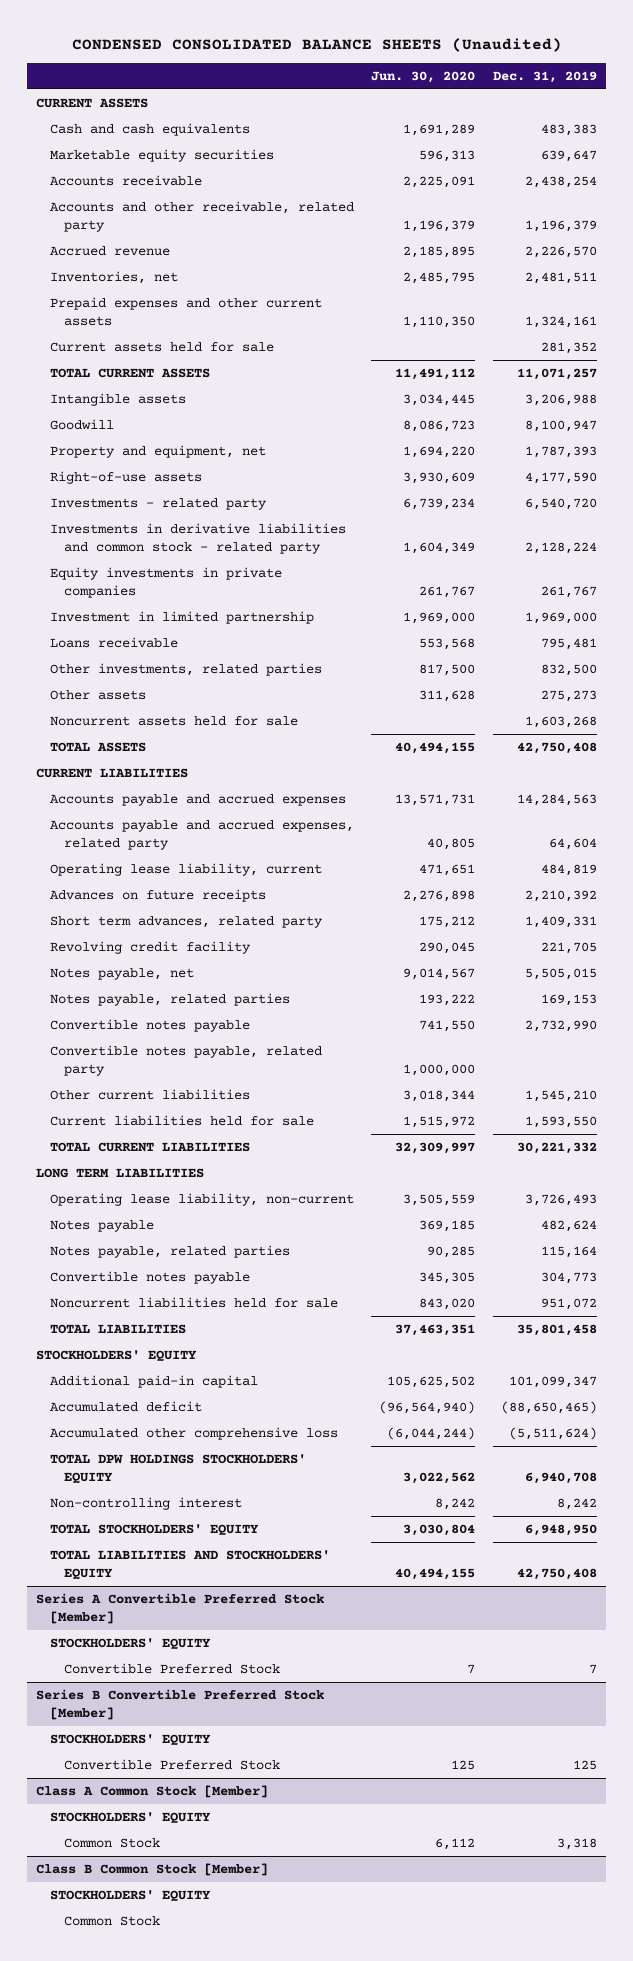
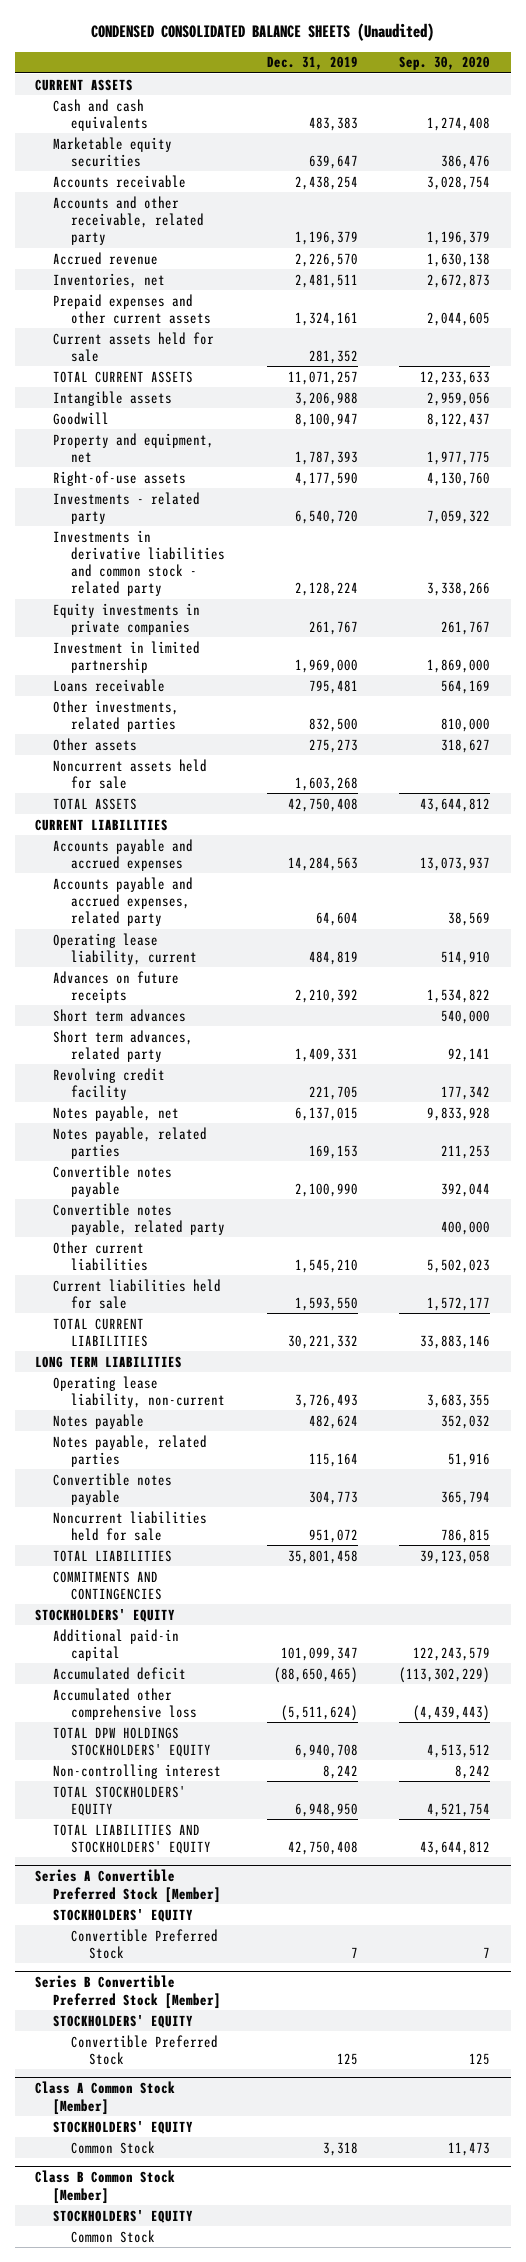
[371,70,476,83] Jun. 30, 2020 -> none
none -> [399,56,491,71] Sep. 30, 2020
none -> [53,1008,187,1022] Short term advances
[525,967,598,980] 5,505,015 -> [294,1106,358,1121] 6,137,015
[525,1019,598,1032] 2,732,990 -> [294,1182,358,1197] 2,100,990
none -> [53,1570,163,1600] COMMITMENTS AND CONTINGENCIES

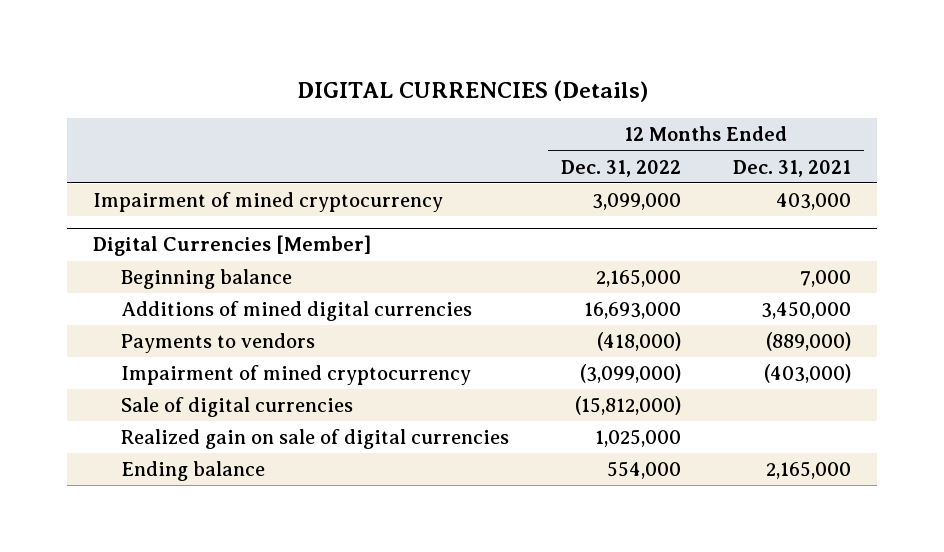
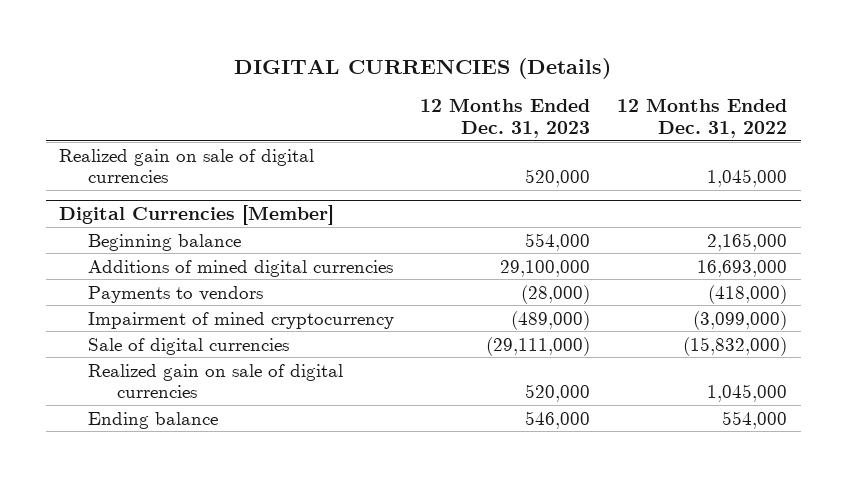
[732,159,851,177] Dec. 31, 2021 -> none
none -> [420,98,591,138] 12 Months Ended Dec. 31, 2023
[92,192,443,213] Impairment of mined cryptocurrency -> none
none -> [58,148,314,184] Realized gain on sale of digital currencies
[574,396,681,416] (15,812,000) -> [683,336,788,356] (15,832,000)
[594,429,681,448] 1,025,000 -> [707,384,788,403] 1,045,000

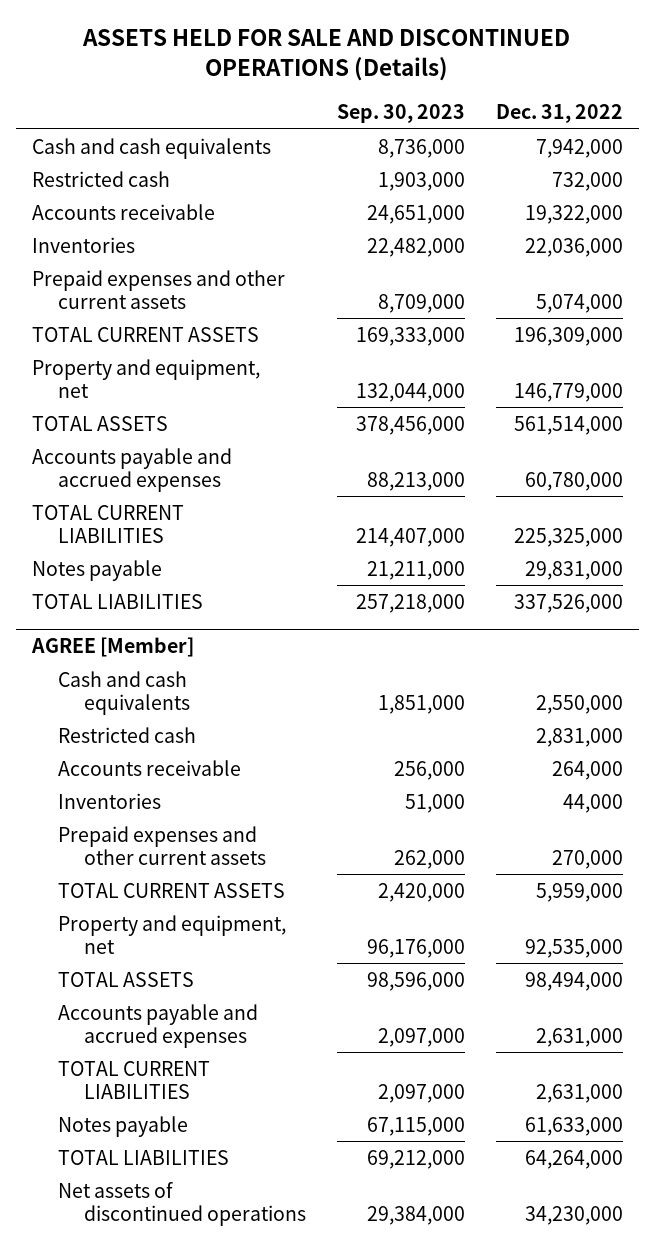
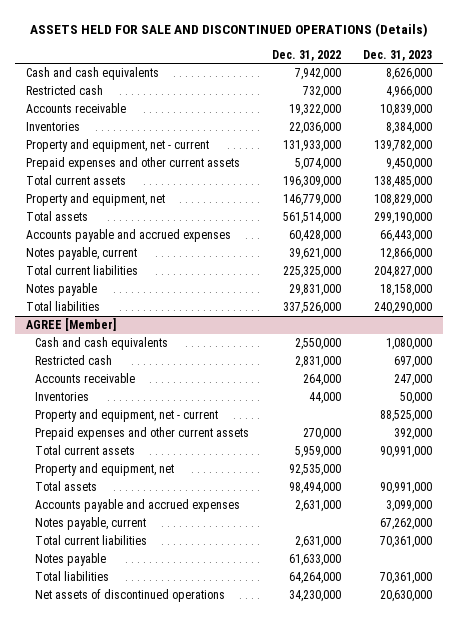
[336,104,465,124] Sep. 30, 2023 -> none
none -> [363,49,433,61] Dec. 31, 2023
none -> [26,139,210,153] Property and equipment, net - current
[31,326,259,342] TOTAL CURRENT ASSETS -> [26,175,127,186] Total current assets
[31,415,168,431] TOTAL ASSETS -> [26,211,89,222] Total assets
[525,471,624,491] 60,780,000 -> [288,230,341,243] 60,428,000
none -> [26,247,138,261] Notes payable, current
[31,504,184,543] TOTAL CURRENT LIABILITIES -> [26,265,139,276] Total current liabilities
[31,593,203,609] TOTAL LIABILITIES -> [26,301,101,312] Total liabilities
none -> [35,409,219,423] Property and equipment, net - current
[57,882,285,898] TOTAL CURRENT ASSETS -> [35,445,136,456] Total current assets
[57,971,194,987] TOTAL ASSETS -> [35,481,98,492] Total assets
none -> [35,517,147,531] Notes payable, current
[57,1060,210,1099] TOTAL CURRENT LIABILITIES -> [35,535,148,546] Total current liabilities
[57,1149,229,1165] TOTAL LIABILITIES -> [35,571,110,582] Total liabilities

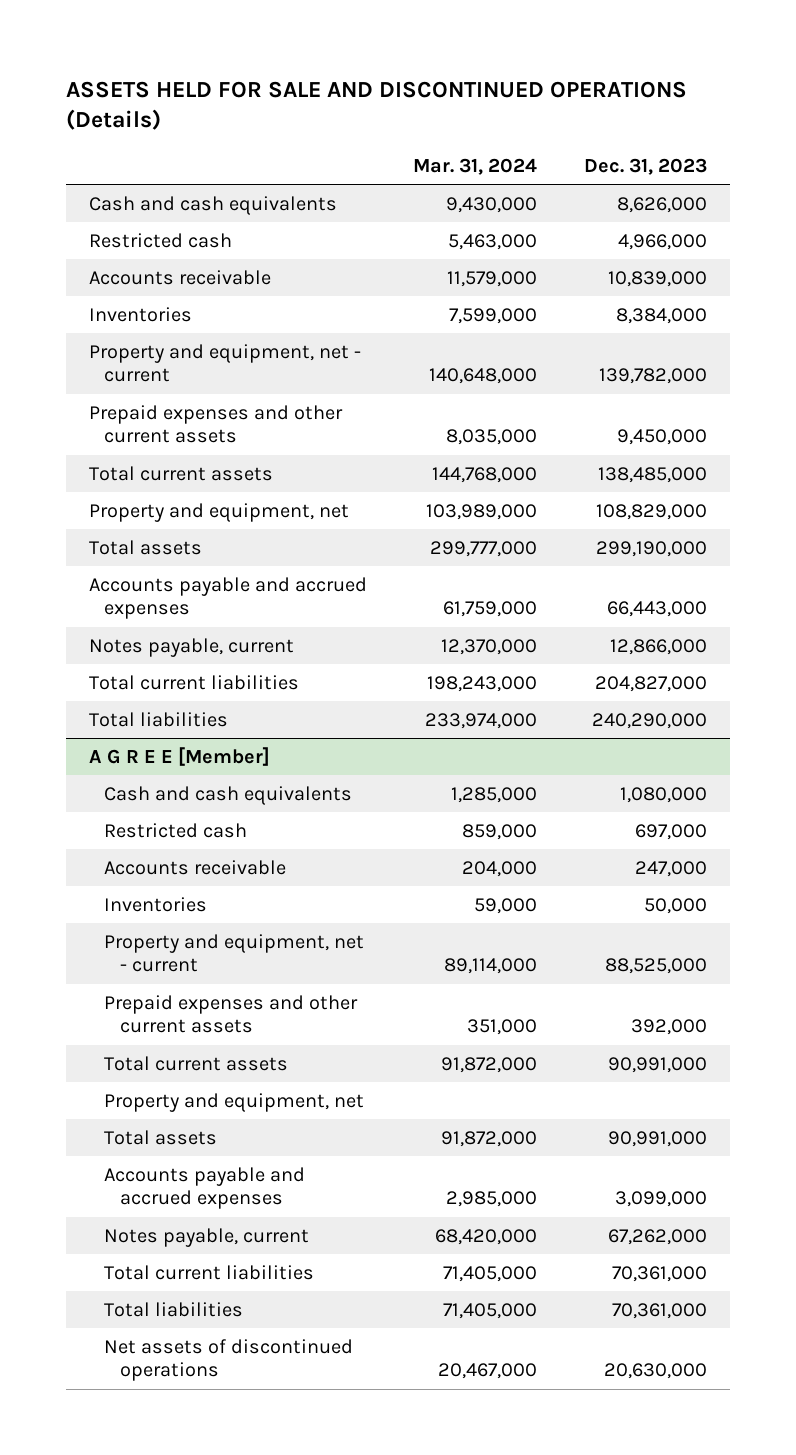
[271,49,341,61] Dec. 31, 2022 -> none
none -> [413,158,538,176] Mar. 31, 2024
[26,283,98,297] Notes payable -> none
[26,318,117,332] AGREE [Member] -> [89,746,271,766] A G R E E [Member]
[35,553,107,567] Notes payable -> none

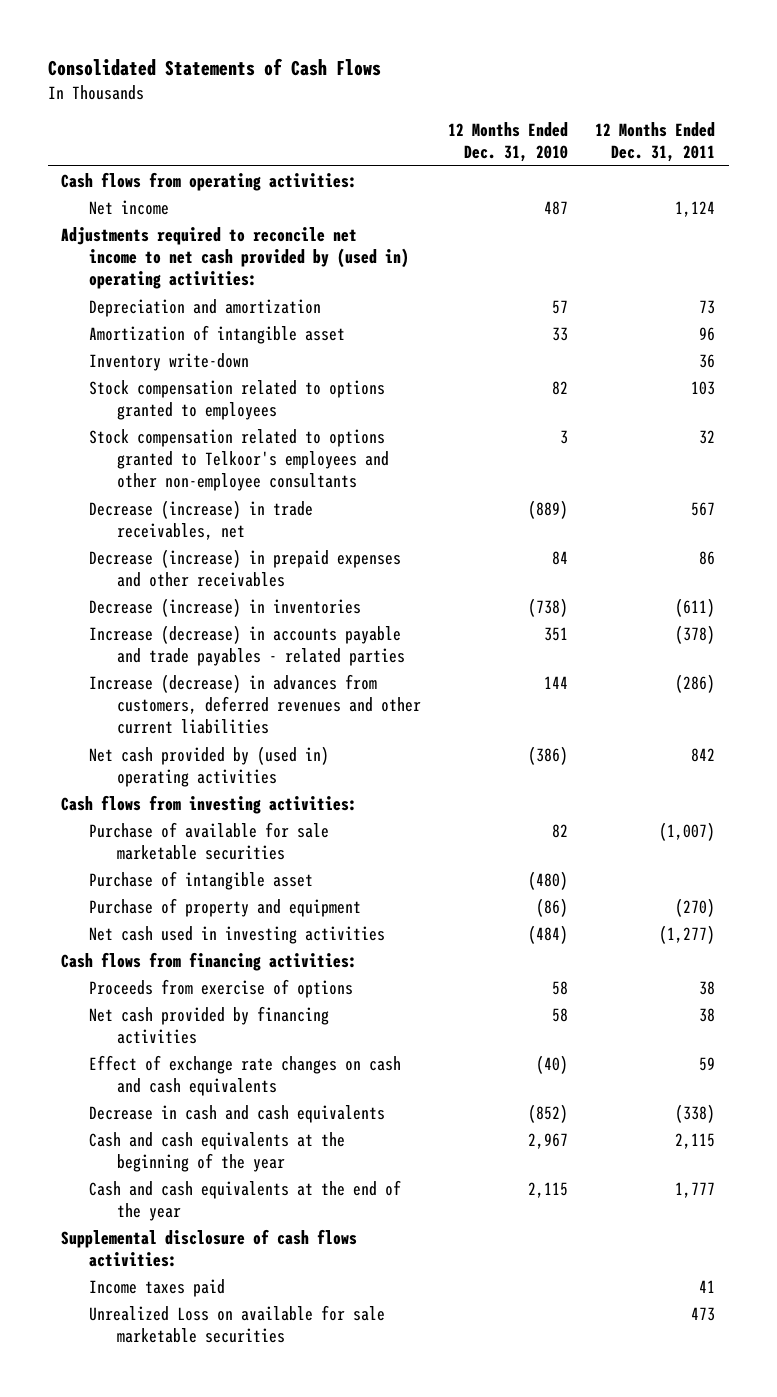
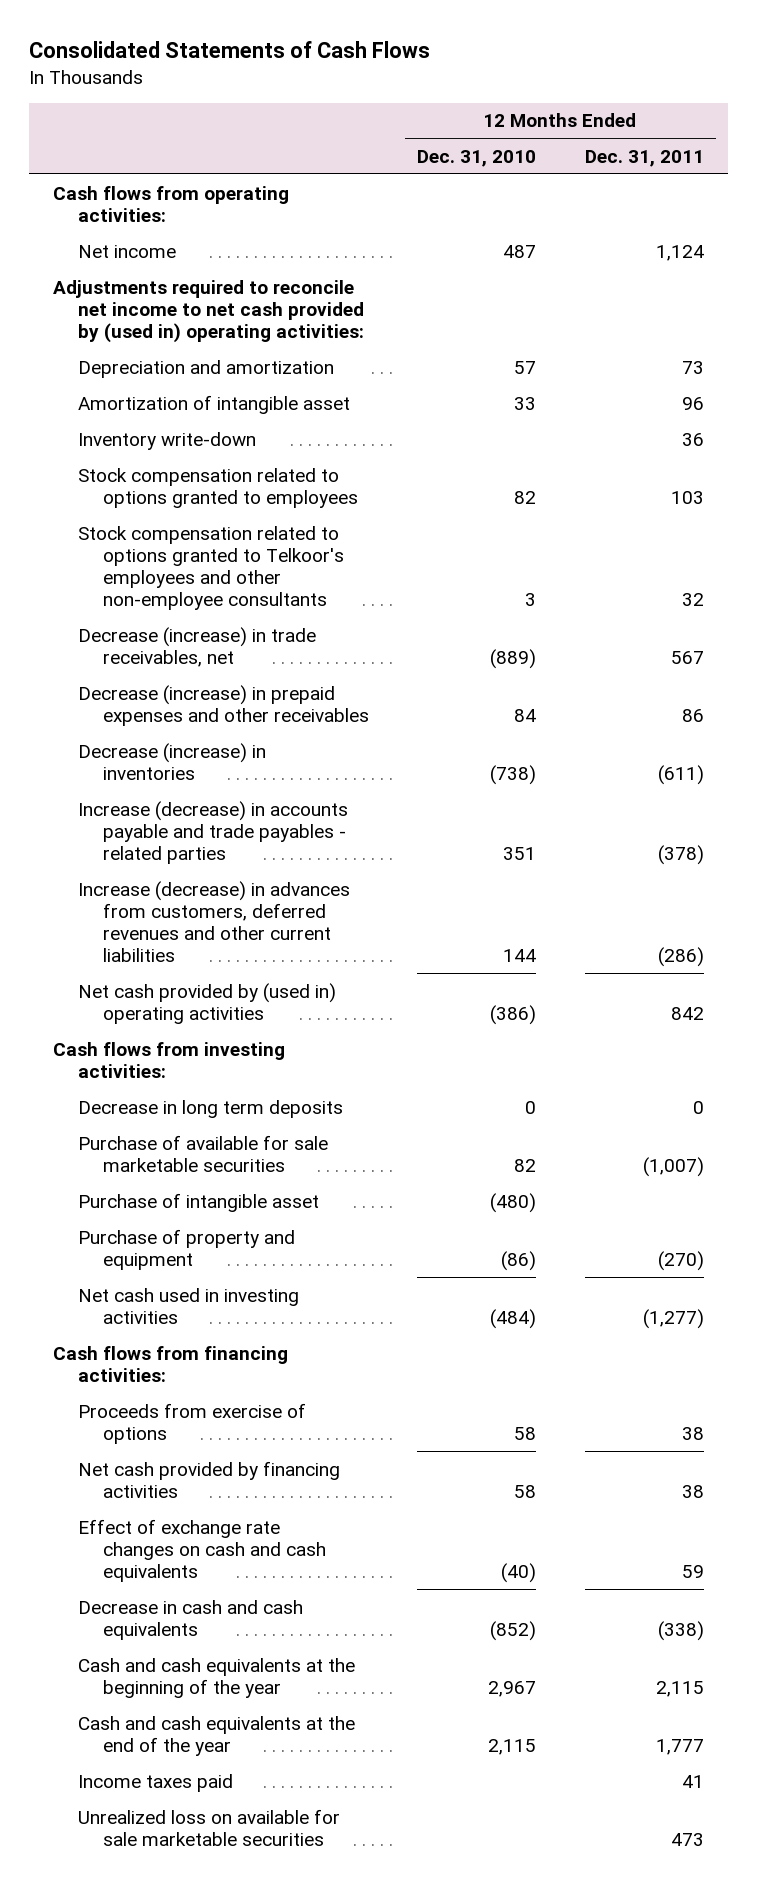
none -> [77,1099,343,1118] Decrease in long term deposits
[61,1228,358,1267] Supplemental disclosure of cash flows activities: -> none
[89,1304,386,1343] Unrealized Loss on available for sale marketable securities -> [77,1808,340,1846] Unrealized loss on available for sale marketable securities

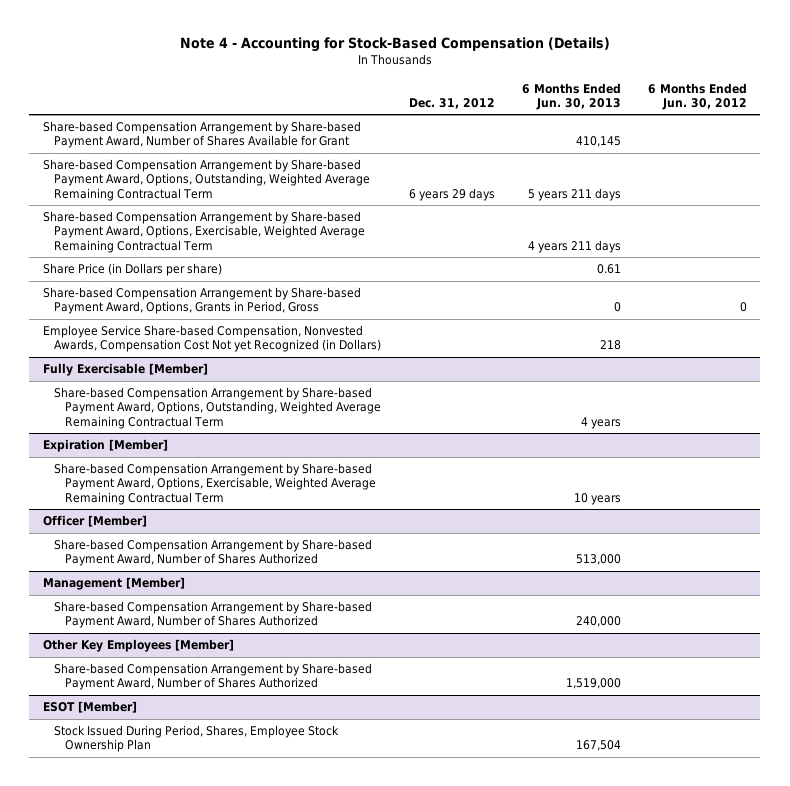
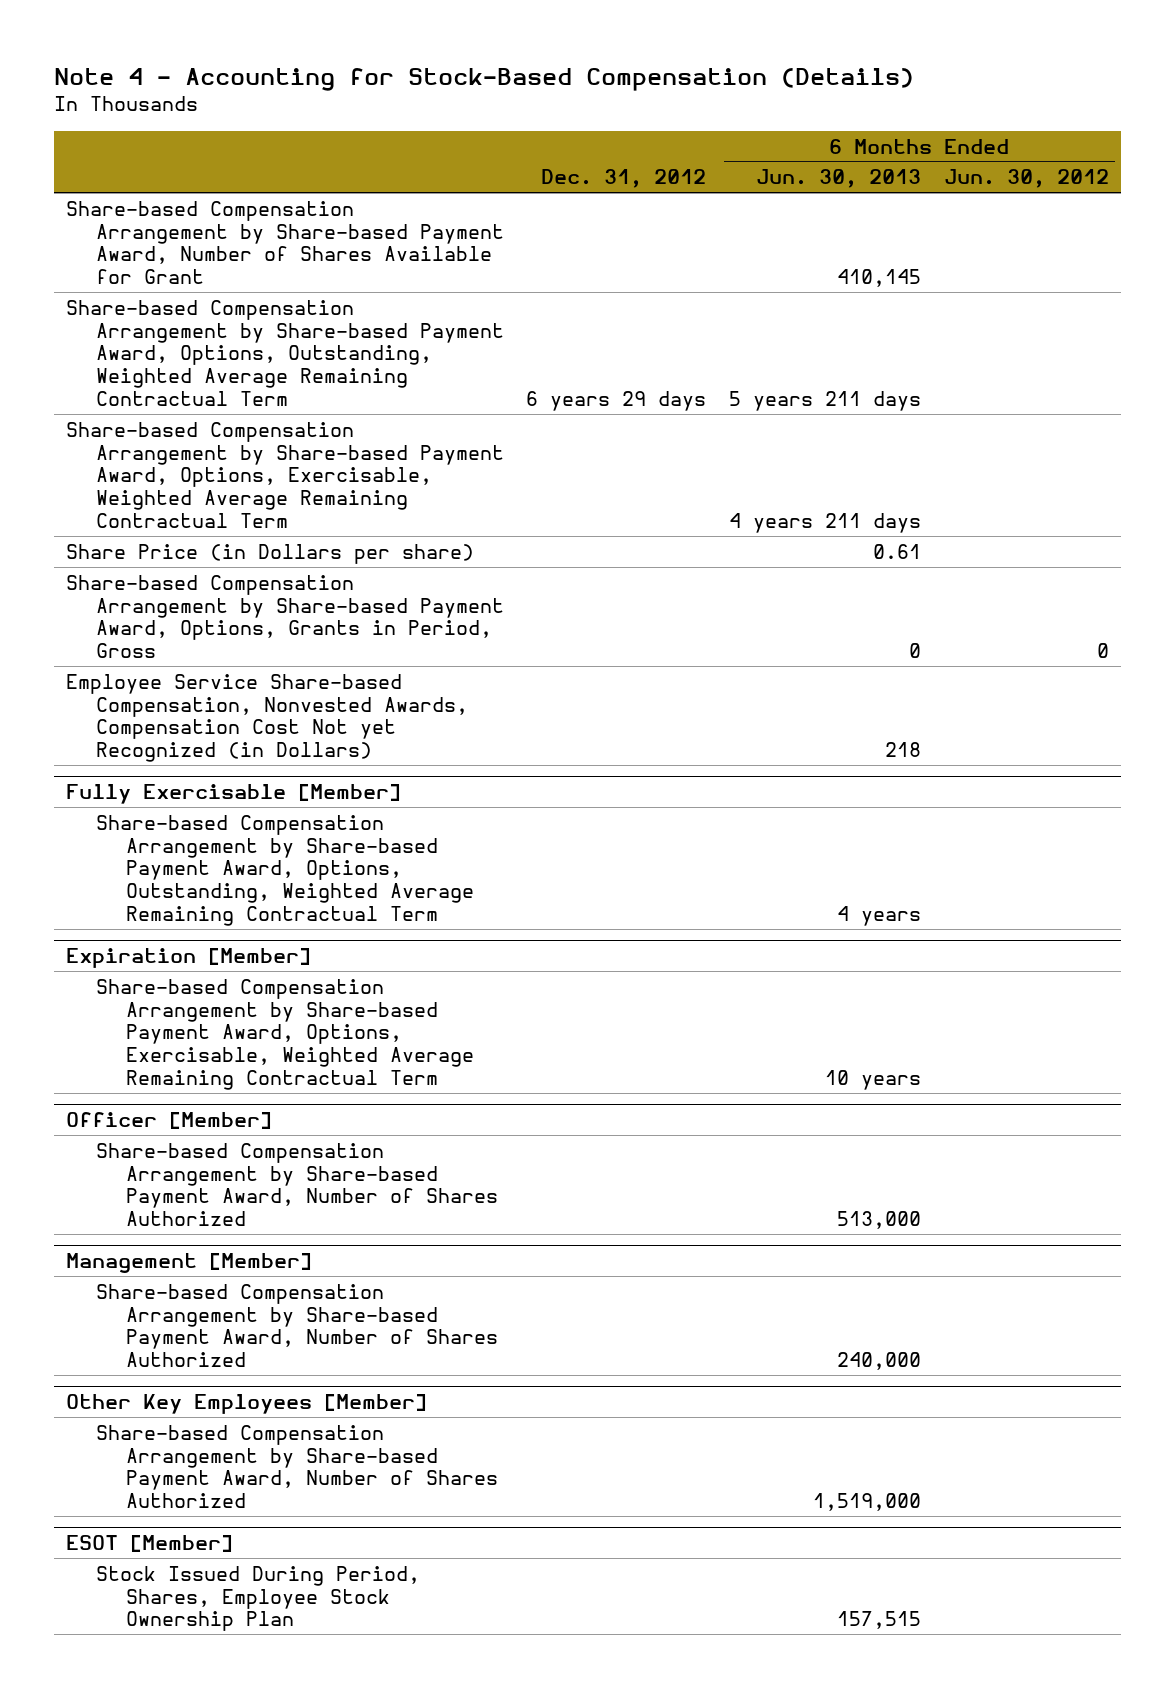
[575,740,621,752] 167,504 -> [837,1611,922,1630] 157,515

